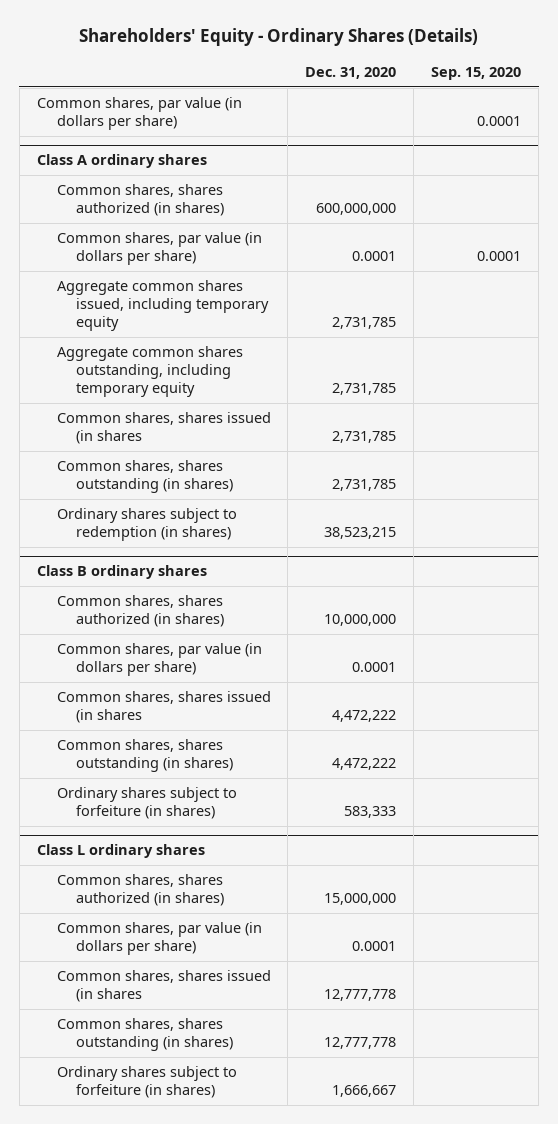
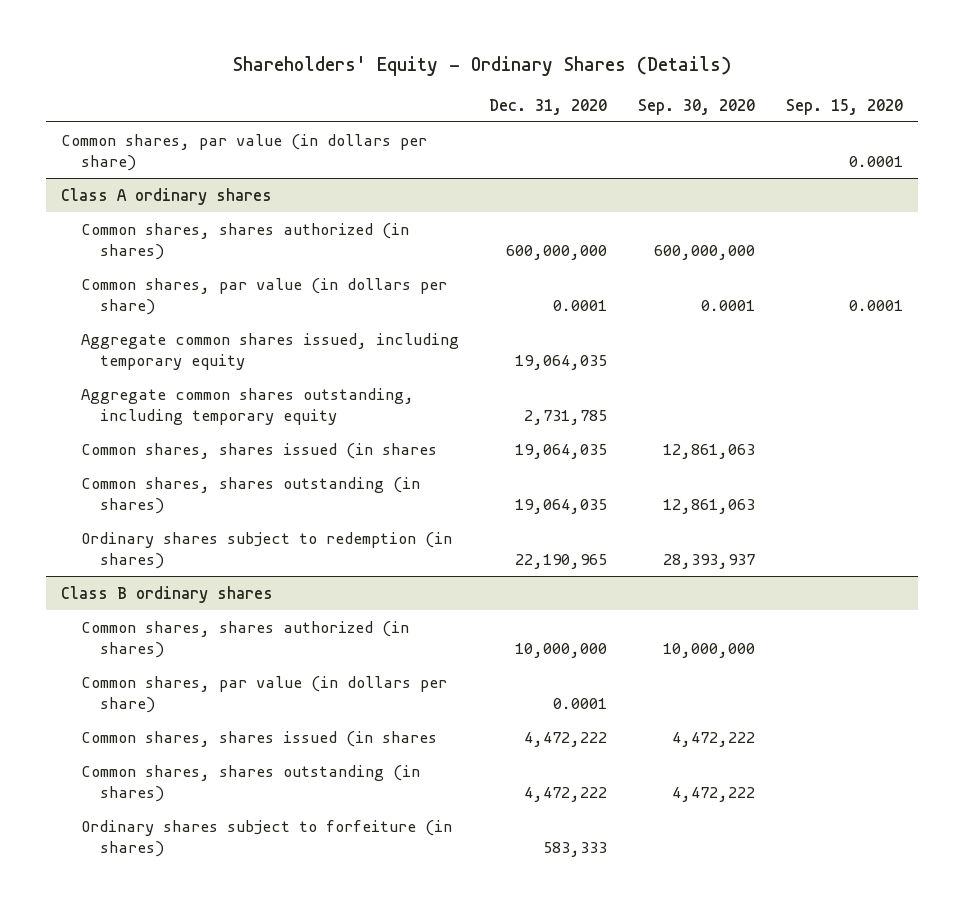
none -> [638,98,756,115] Sep. 30, 2020
[332,317,397,330] 2,731,785 -> [515,354,608,370] 19,064,035
[332,431,397,444] 2,731,785 -> [515,443,608,459] 19,064,035
[332,479,397,492] 2,731,785 -> [515,498,608,514] 19,064,035
[324,527,397,540] 38,523,215 -> [515,553,608,569] 22,190,965
[36,844,205,859] Class L ordinary shares -> none
[56,874,225,907] Common shares, shares authorized (in shares) -> none
[56,922,262,956] Common shares, par value (in dollars per share) -> none
[56,970,271,1003] Common shares, shares issued (in shares -> none
[56,1018,234,1052] Common shares, shares outstanding (in shares) -> none
[56,1066,237,1099] Ordinary shares subject to forfeiture (in shares) -> none

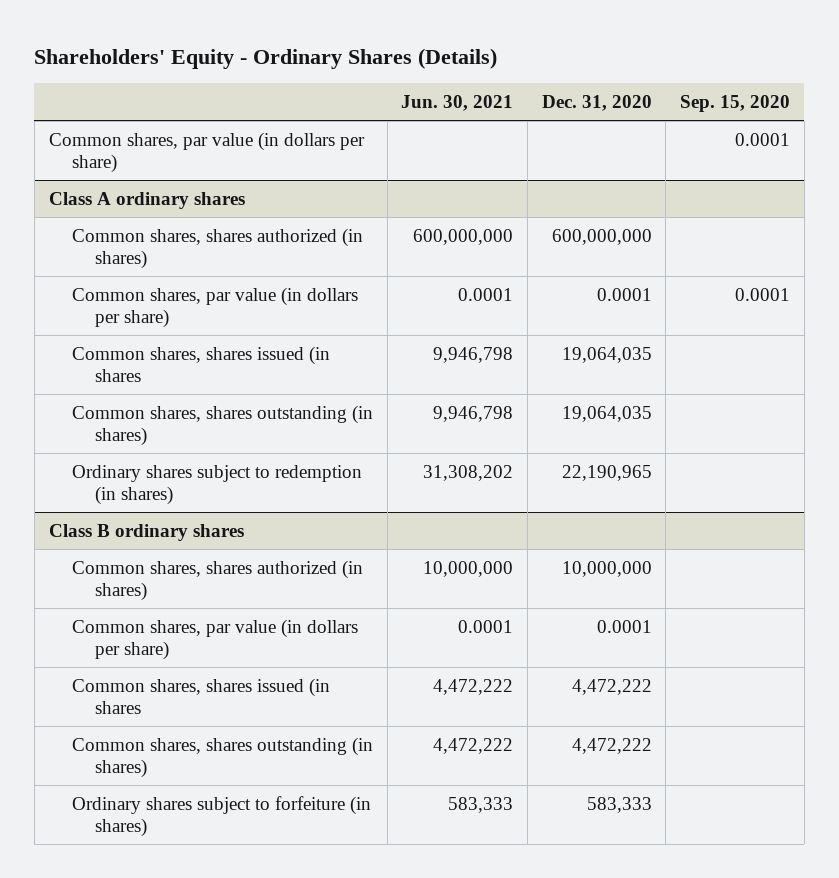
[638,98,756,115] Sep. 30, 2020 -> none
none -> [401,94,514,111] Jun. 30, 2021
[80,332,459,370] Aggregate common shares issued, including temporary equity -> none
[80,387,414,425] Aggregate common shares outstanding, including temporary equity -> none

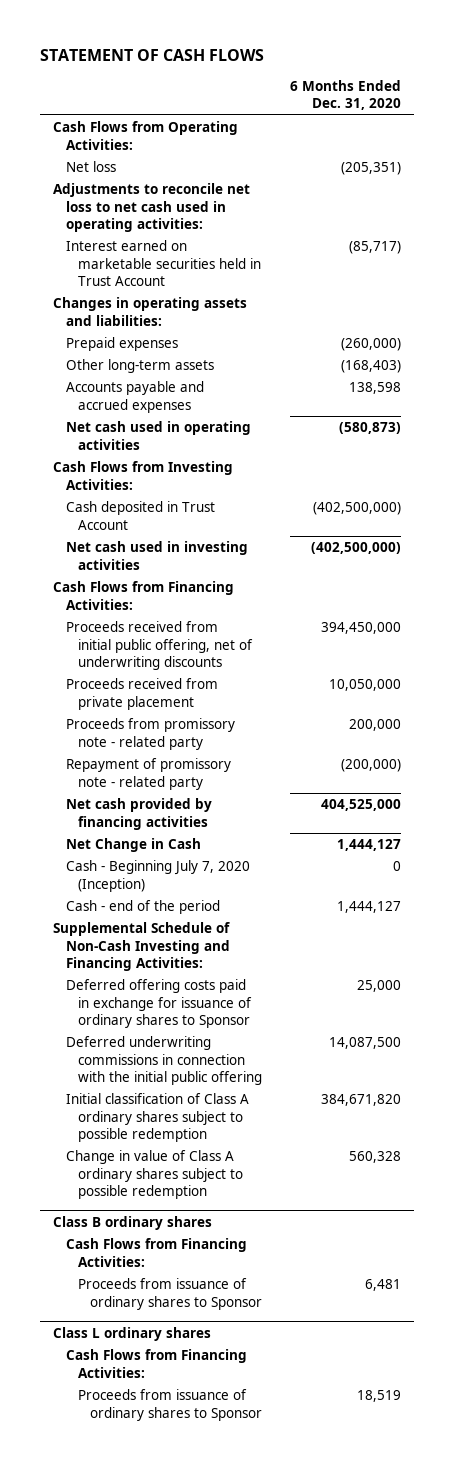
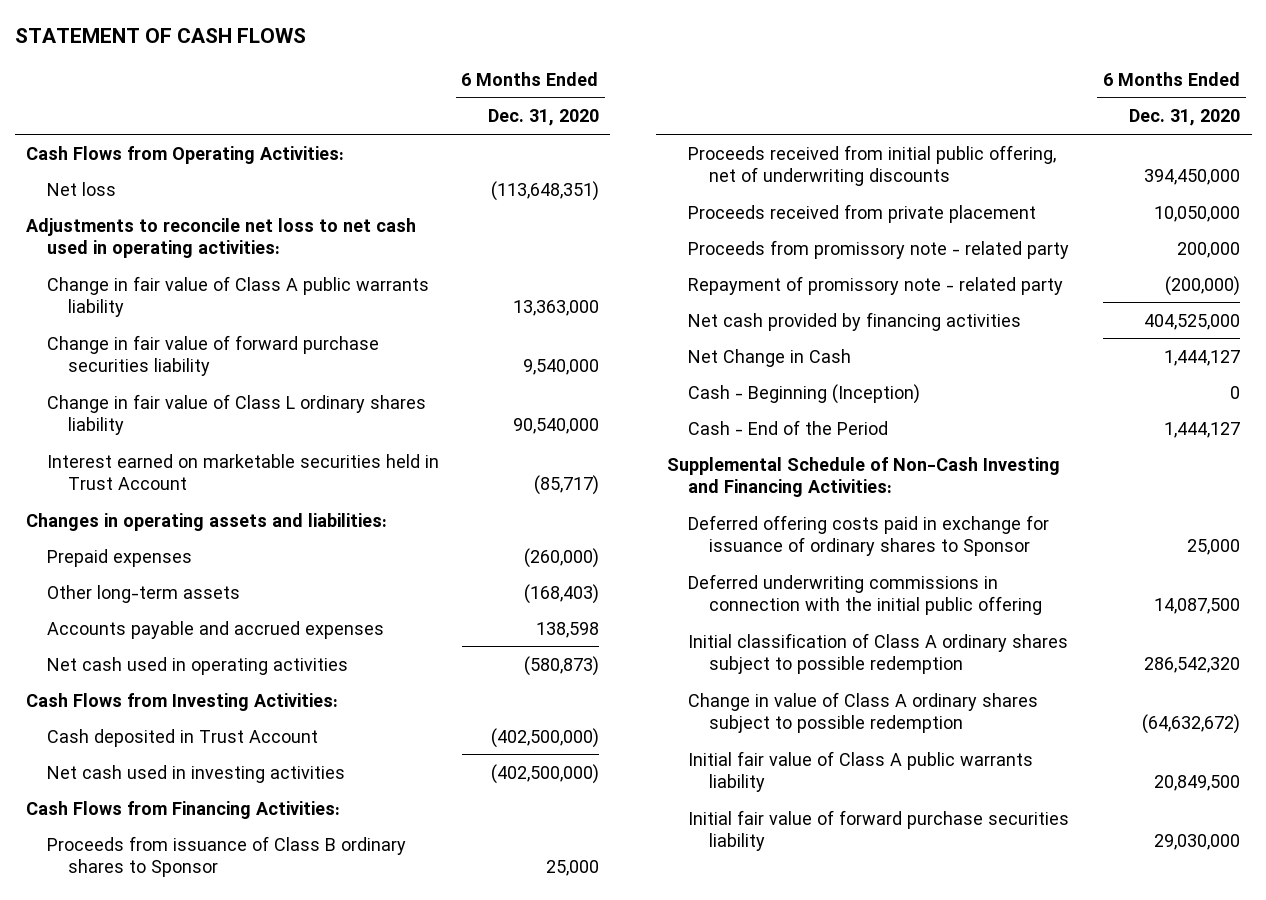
[340,162,401,176] (205,351) -> [490,180,599,201] (113,648,351)
none -> [47,275,430,318] Change in fair value of Class A public warrants liability
none -> [47,334,380,377] Change in fair value of forward purchase securities liability
none -> [47,393,427,436] Change in fair value of Class L ordinary shares liability
none -> [47,835,407,878] Proceeds from issuance of Class B ordinary shares to Sponsor
[65,860,250,892] Cash - Beginning July 7, 2020 (Inception) -> [688,383,921,404] Cash - Beginning (Inception)
[65,900,220,915] Cash - end of the period -> [688,419,889,435] Cash - End of the Period
[53,1215,213,1230] Class B ordinary shares -> none
[65,1238,247,1267] Cash Flows from Financing Activities: -> none
[78,1278,263,1310] Proceeds from issuance of ordinary shares to Sponsor -> none
[53,1326,212,1341] Class L ordinary shares -> none
[65,1349,247,1378] Cash Flows from Financing Activities: -> none
[78,1389,263,1421] Proceeds from issuance of ordinary shares to Sponsor -> none
[320,1094,401,1107] 384,671,820 -> [1144,657,1241,674] 286,542,320
[348,1151,401,1164] 560,328 -> [1142,714,1241,735] (64,632,672)
none -> [688,750,1034,793] Initial fair value of Class A public warrants liability
none -> [688,809,1070,852] Initial fair value of forward purchase securities liability

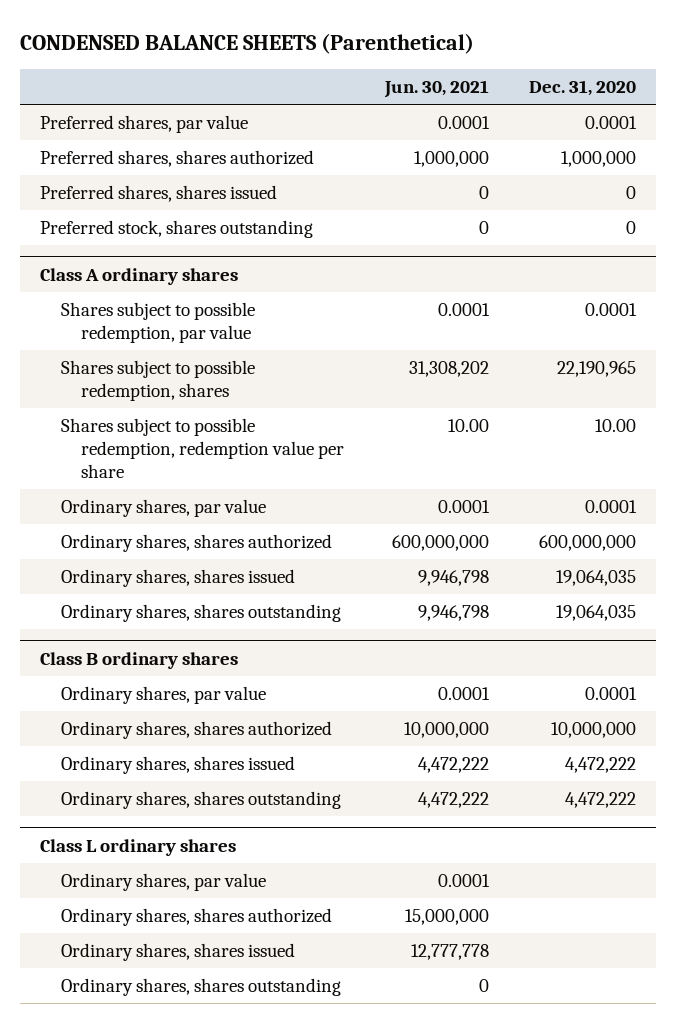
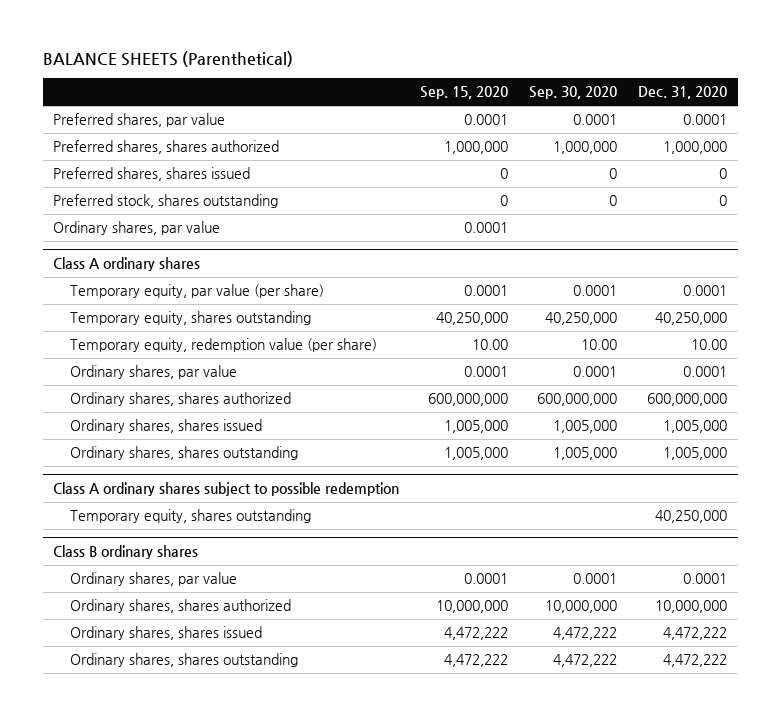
[19,32,474,54] CONDENSED BALANCE SHEETS (Parenthetical) -> [42,51,293,68] BALANCE SHEETS (Parenthetical)
[383,80,489,99] Jun. 30, 2021 -> none
none -> [420,86,509,100] Sep. 15, 2020
none -> [529,86,618,100] Sep. 30, 2020
none -> [53,221,221,236] Ordinary shares, par value
[60,360,255,402] Shares subject to possible redemption, shares -> none
[60,302,255,344] Shares subject to possible redemption, par value -> [69,284,324,299] Temporary equity, par value (per share)
none -> [69,311,311,326] Temporary equity, shares outstanding
[60,418,345,479] Shares subject to possible redemption, redemption value per share -> [69,338,377,353] Temporary equity, redemption value (per share)
[555,570,636,587] 19,064,035 -> [663,420,728,434] 1,005,000
[555,605,636,622] 19,064,035 -> [663,447,728,461] 1,005,000
none -> [53,482,400,497] Class A ordinary shares subject to possible redemption
none -> [69,509,311,524] Temporary equity, shares outstanding
[40,838,237,856] Class L ordinary shares -> none
[60,873,266,892] Ordinary shares, par value -> none
[60,908,332,927] Ordinary shares, shares authorized -> none
[60,943,295,962] Ordinary shares, shares issued -> none
[60,978,341,997] Ordinary shares, shares outstanding -> none

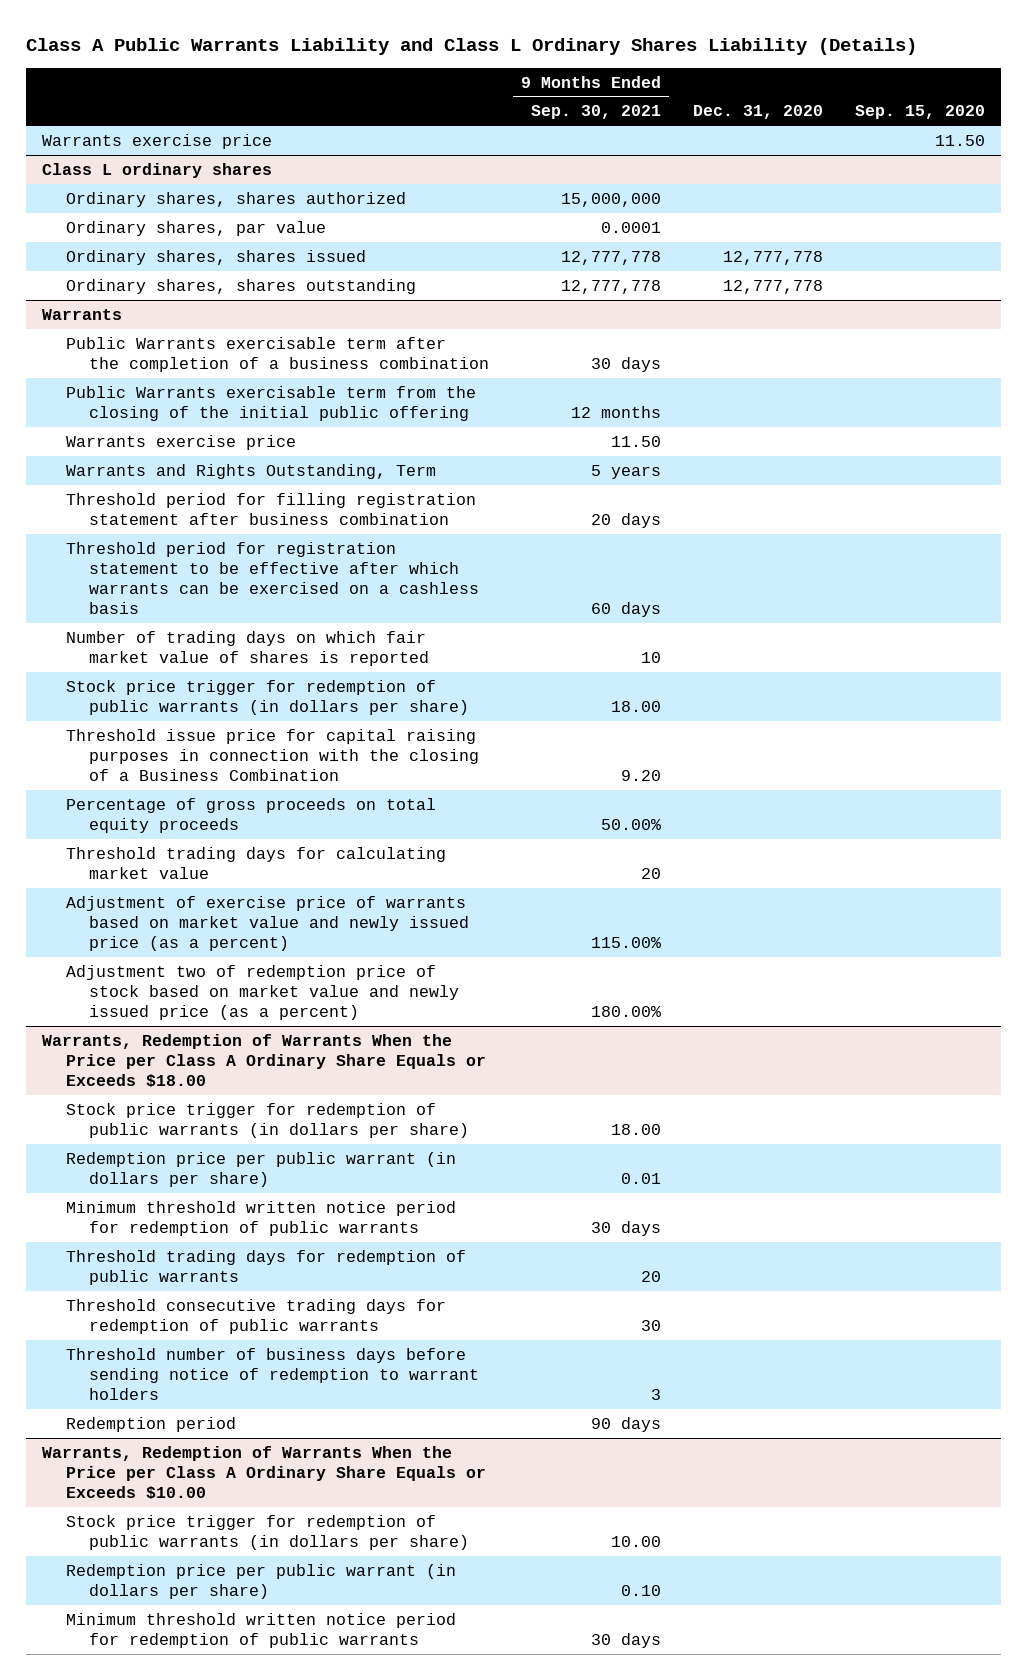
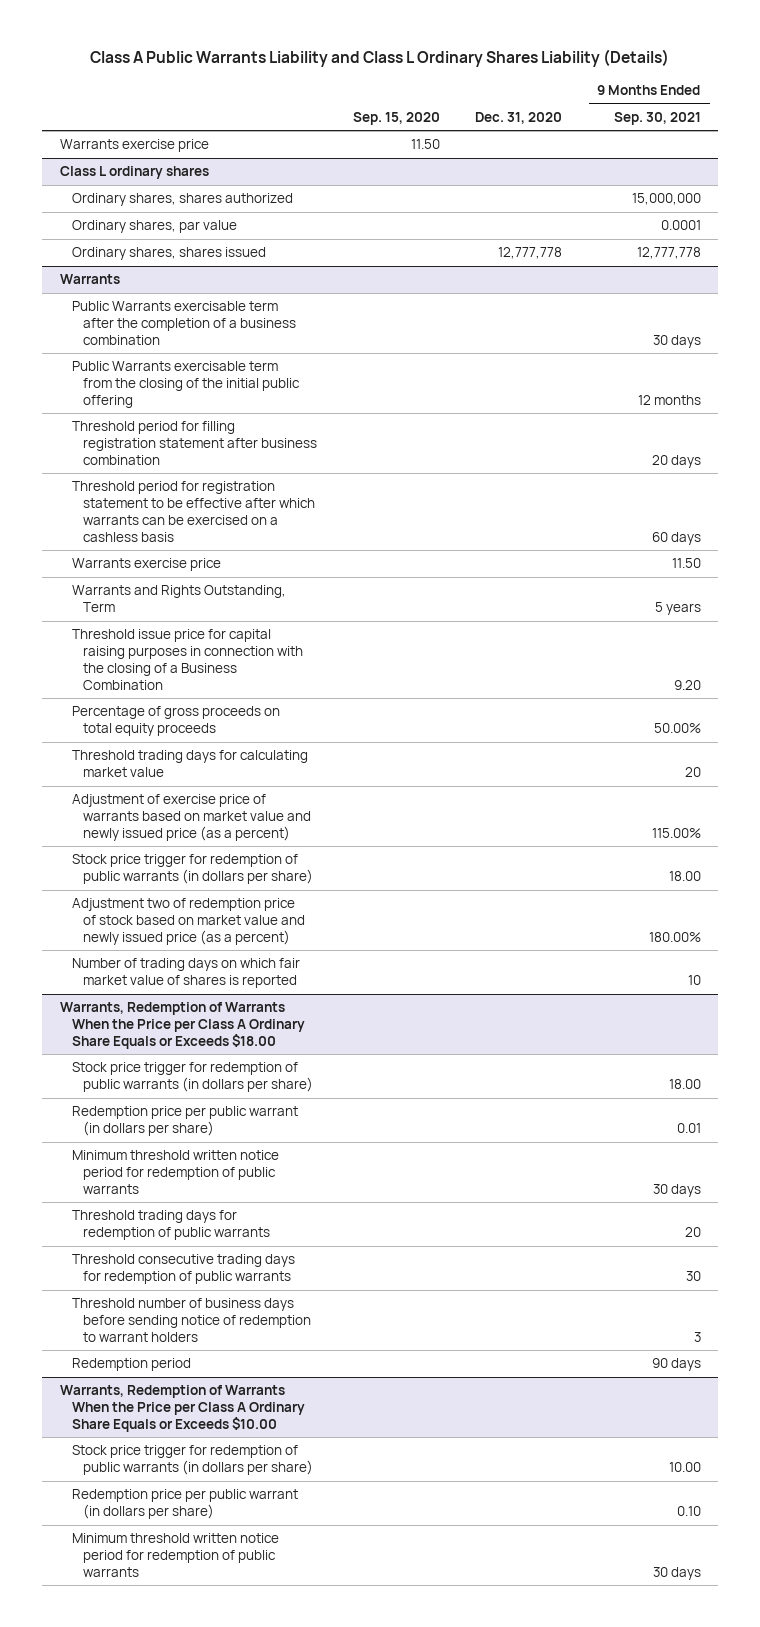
[65,278,416,294] Ordinary shares, shares outstanding -> none
[65,434,296,450] Warrants exercise price -> [71,558,221,572] Warrants exercise price
[65,463,436,479] Warrants and Rights Outstanding, Term -> [71,585,286,613] Warrants and Rights Outstanding, Term
[65,679,470,715] Stock price trigger for redemption of public warrants (in dollars per share) -> [71,854,314,885] Stock price trigger for redemption of public warrants (in dollars per share)
[65,630,430,666] Number of trading days on which fair market value of shares is reported -> [71,958,300,989] Number of trading days on which fair market value of shares is reported

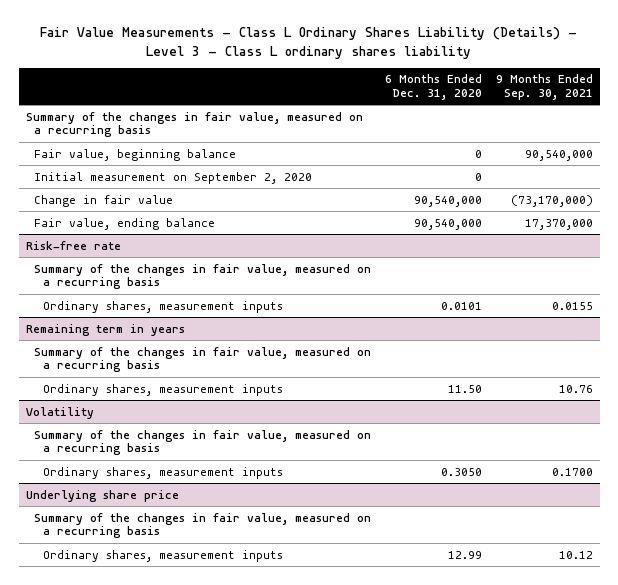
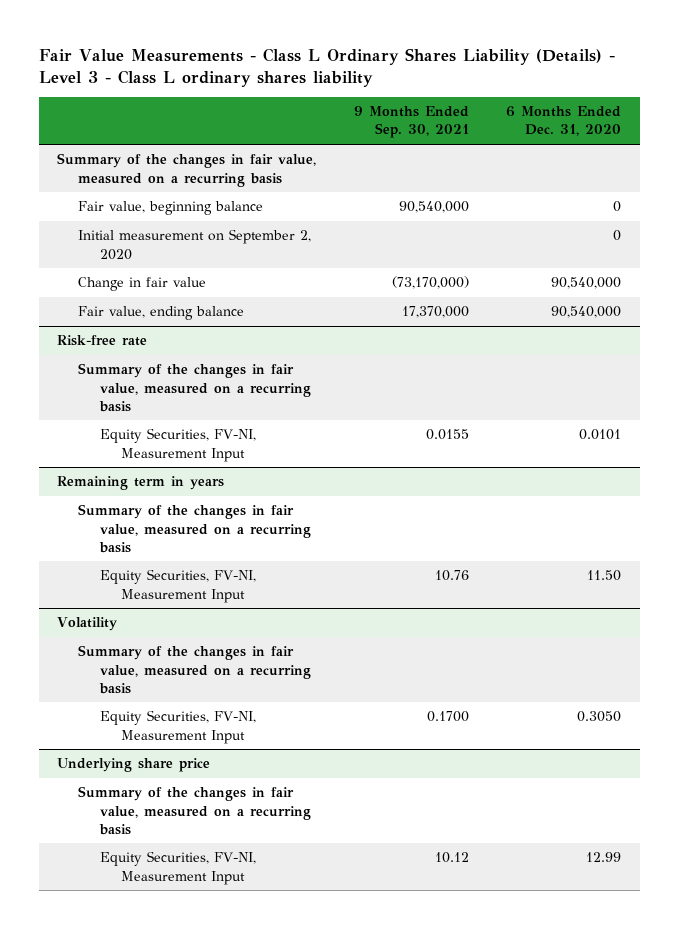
[42,300,283,313] Ordinary shares, measurement inputs -> [99,428,256,462] Equity Securities, FV-NI, Measurement Input
[42,383,283,396] Ordinary shares, measurement inputs -> [99,569,256,603] Equity Securities, FV-NI, Measurement Input
[42,466,283,479] Ordinary shares, measurement inputs -> [99,710,256,744] Equity Securities, FV-NI, Measurement Input
[42,549,283,562] Ordinary shares, measurement inputs -> [99,851,256,885] Equity Securities, FV-NI, Measurement Input

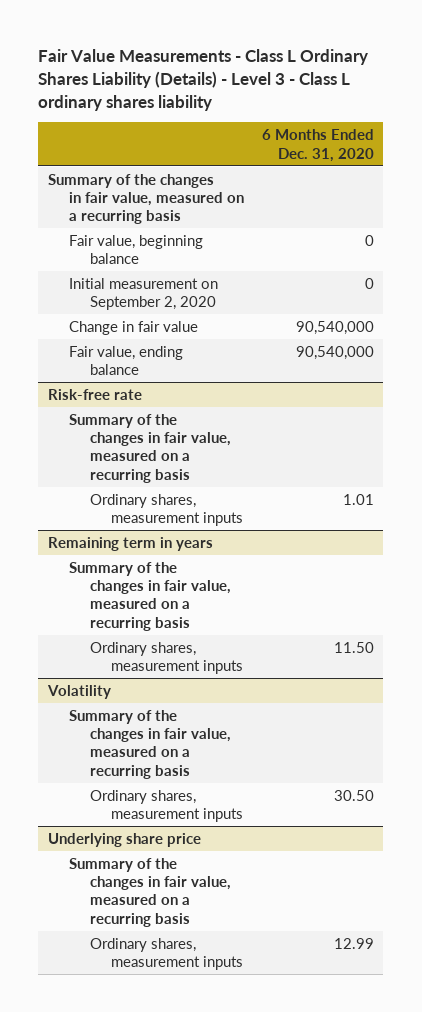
[353,106,469,139] 9 Months Ended Sep. 30, 2021 -> none
[99,428,256,462] Equity Securities, FV-NI, Measurement Input -> [90,493,244,527] Ordinary shares, measurement inputs
[579,429,622,441] 0.0101 -> [343,493,375,505] 1.01
[99,569,256,603] Equity Securities, FV-NI, Measurement Input -> [90,641,244,675] Ordinary shares, measurement inputs
[99,710,256,744] Equity Securities, FV-NI, Measurement Input -> [90,789,244,823] Ordinary shares, measurement inputs
[577,711,622,723] 0.3050 -> [334,789,375,801] 30.50
[99,851,256,885] Equity Securities, FV-NI, Measurement Input -> [90,937,244,971] Ordinary shares, measurement inputs

